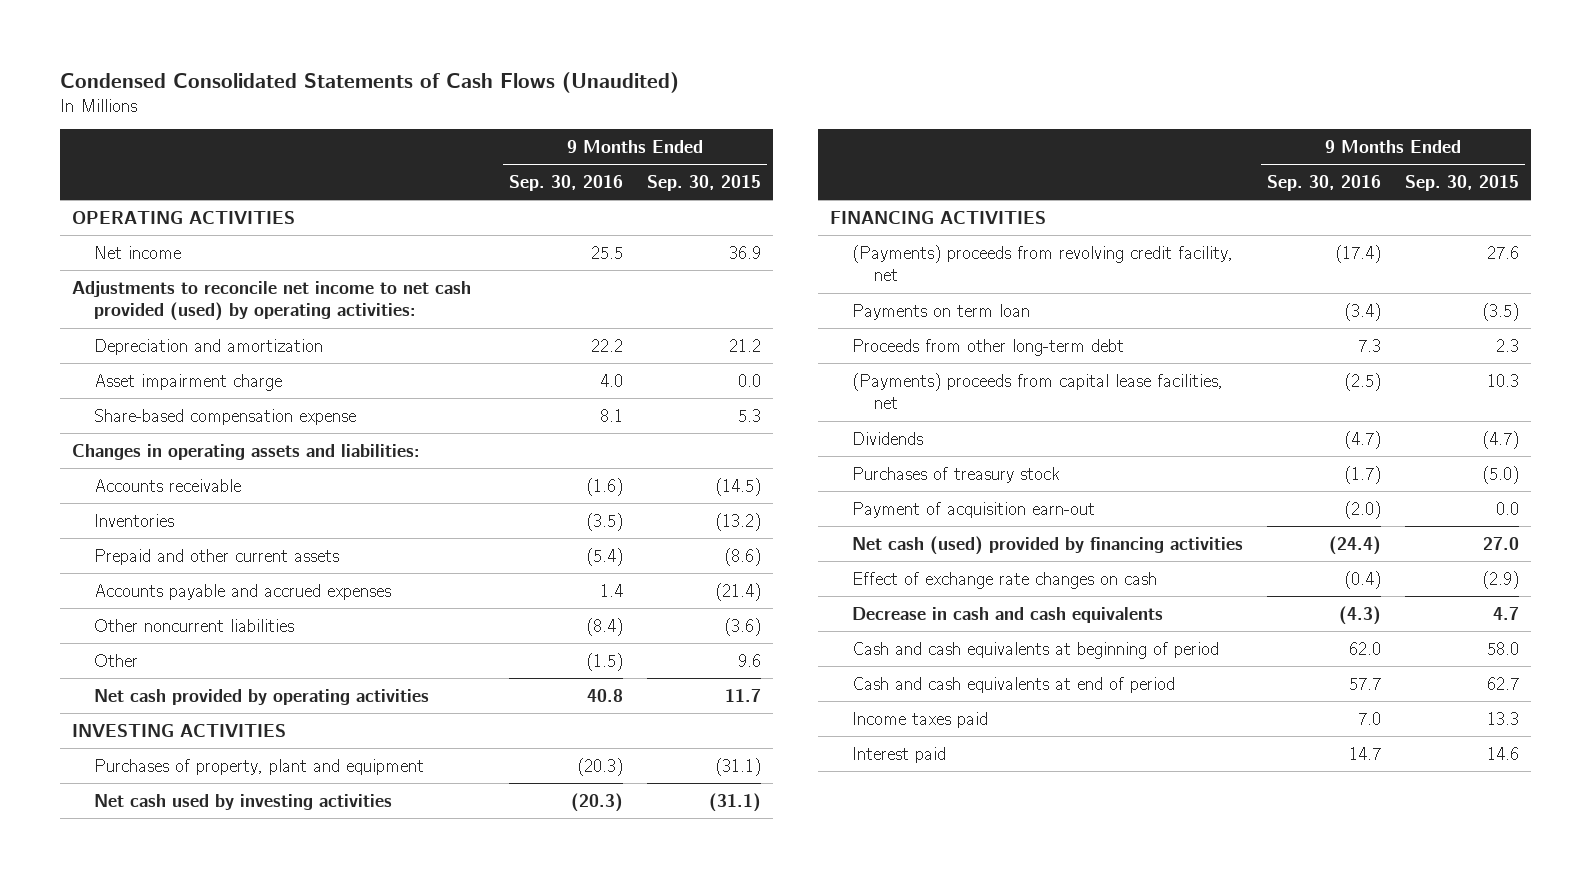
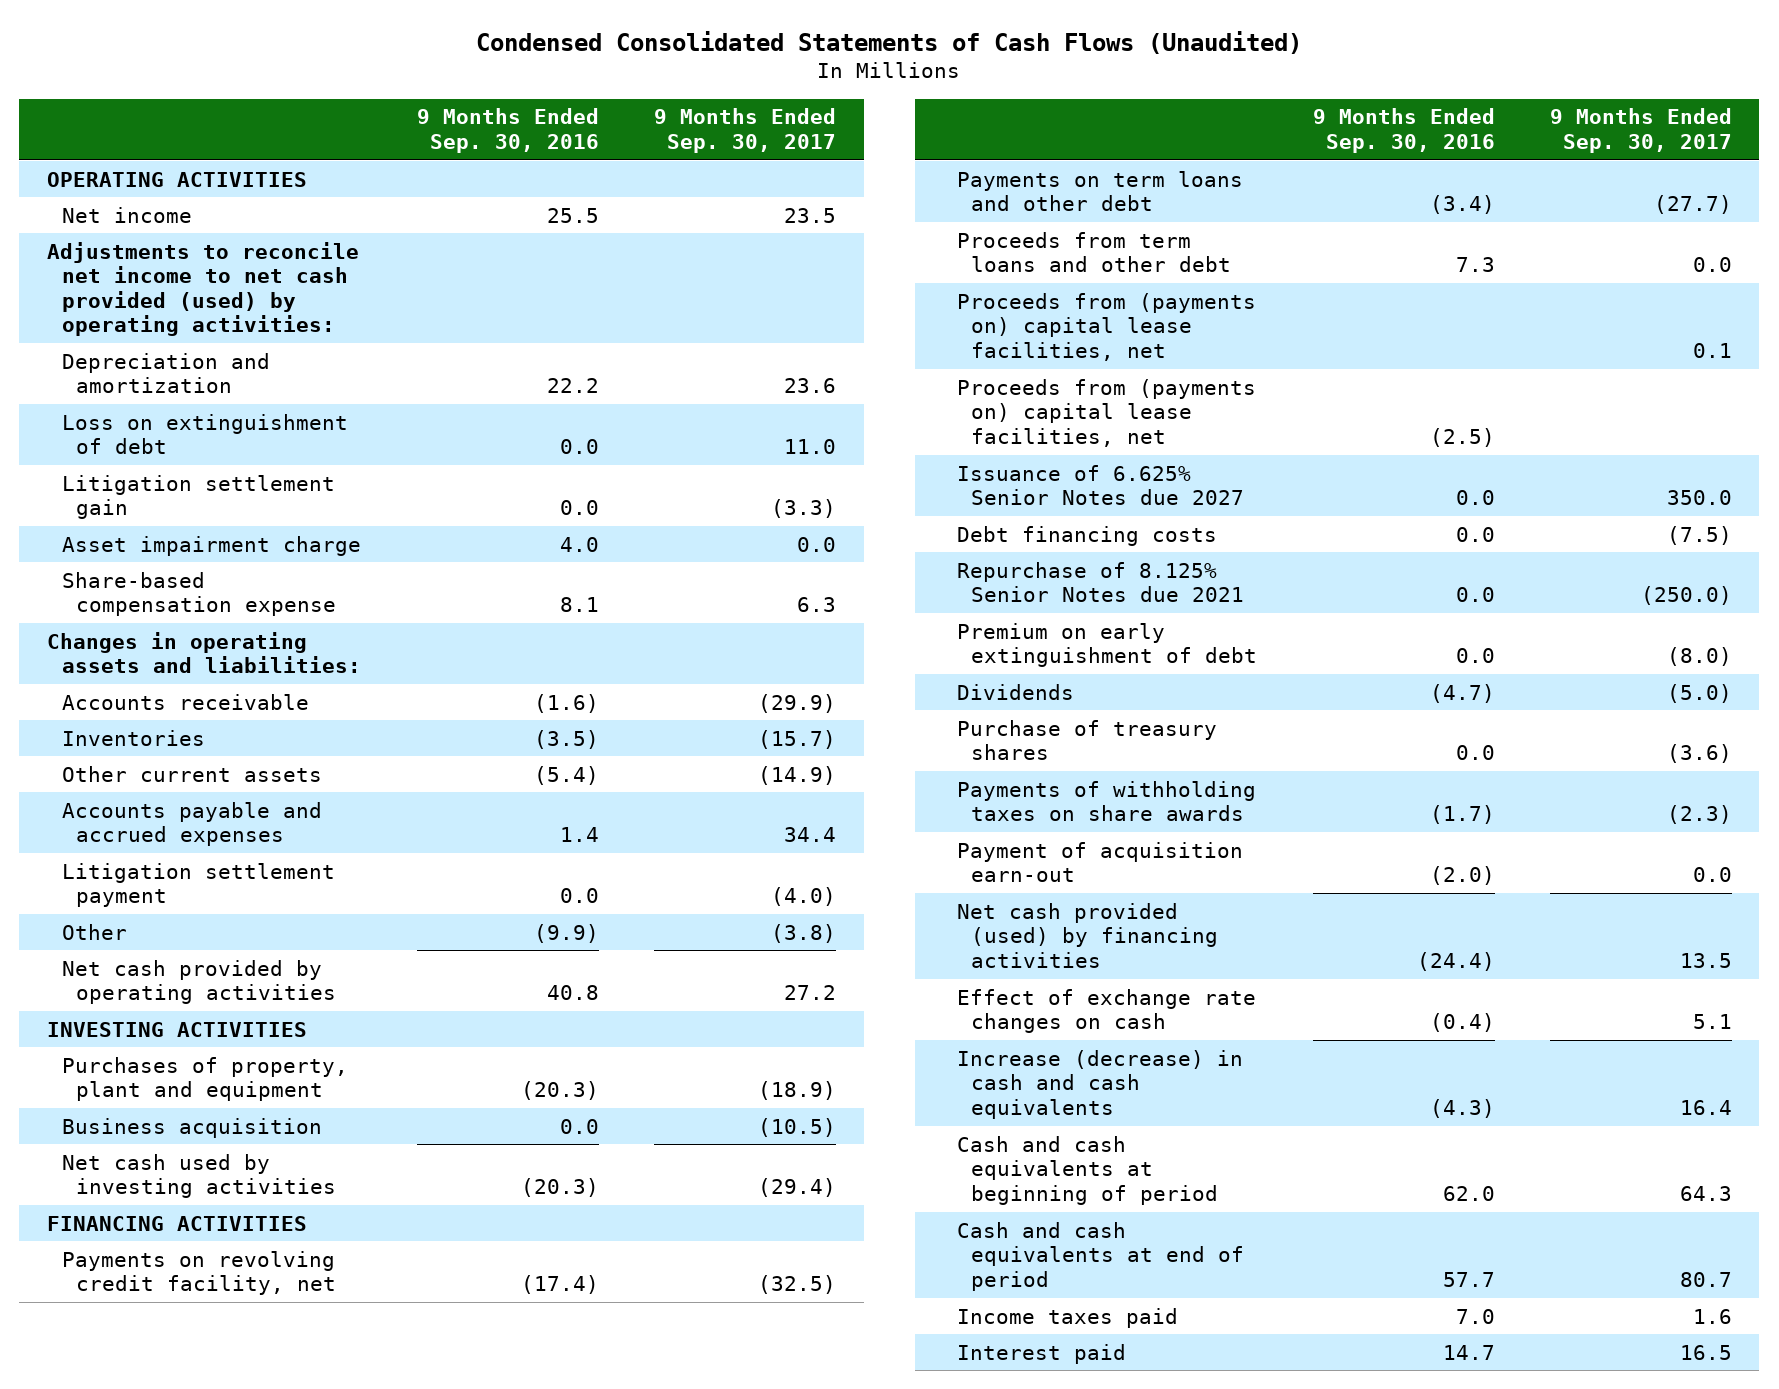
[647,174,762,191] Sep. 30, 2015 -> none
none -> [654,108,837,153] 9 Months Ended Sep. 30, 2017
none -> [61,413,348,455] Loss on extinguishment of debt
none -> [61,474,335,520] Litigation settlement gain
[94,548,340,565] Prepaid and other current assets -> [61,765,322,782] Other current assets
[94,618,295,632] Other noncurrent liabilities -> none
none -> [61,862,335,908] Litigation settlement payment
[586,652,624,671] (1.5) -> [534,923,600,943] (9.9)
none -> [61,1117,322,1138] Business acquisition
[851,244,1233,282] (Payments) proceeds from revolving credit facility, net -> [61,1250,337,1296] Payments on revolving credit facility, net
[851,303,1030,320] Payments on term loan -> [956,170,1243,212] Payments on term loans and other debt
[851,338,1124,356] Proceeds from other long-term debt -> [956,231,1232,273] Proceeds from term loans and other debt
none -> [956,292,1256,361] Proceeds from (payments on) capital lease facilities, net
[851,372,1223,410] (Payments) proceeds from capital lease facilities, net -> [956,378,1256,447] Proceeds from (payments on) capital lease facilities, net
none -> [956,464,1245,506] Issuance of 6.625% Senior Notes due 2027
none -> [956,525,1217,546] Debt financing costs
none -> [956,561,1245,603] Repurchase of 8.125% Senior Notes due 2021
none -> [956,622,1258,668] Premium on early extinguishment of debt
[851,466,1060,483] Purchases of treasury stock -> [956,719,1217,761] Purchase of treasury shares
[1343,465,1381,484] (1.7) -> [1455,745,1495,761] 0.0
none -> [956,780,1256,822] Payments of withholding taxes on share awards
[851,535,1243,555] Net cash (used) provided by financing activities -> [956,902,1219,968] Net cash provided (used) by financing activities
[851,606,1163,623] Decrease in cash and cash equivalents -> [956,1049,1243,1119] Increase (decrease) in cash and cash equivalents

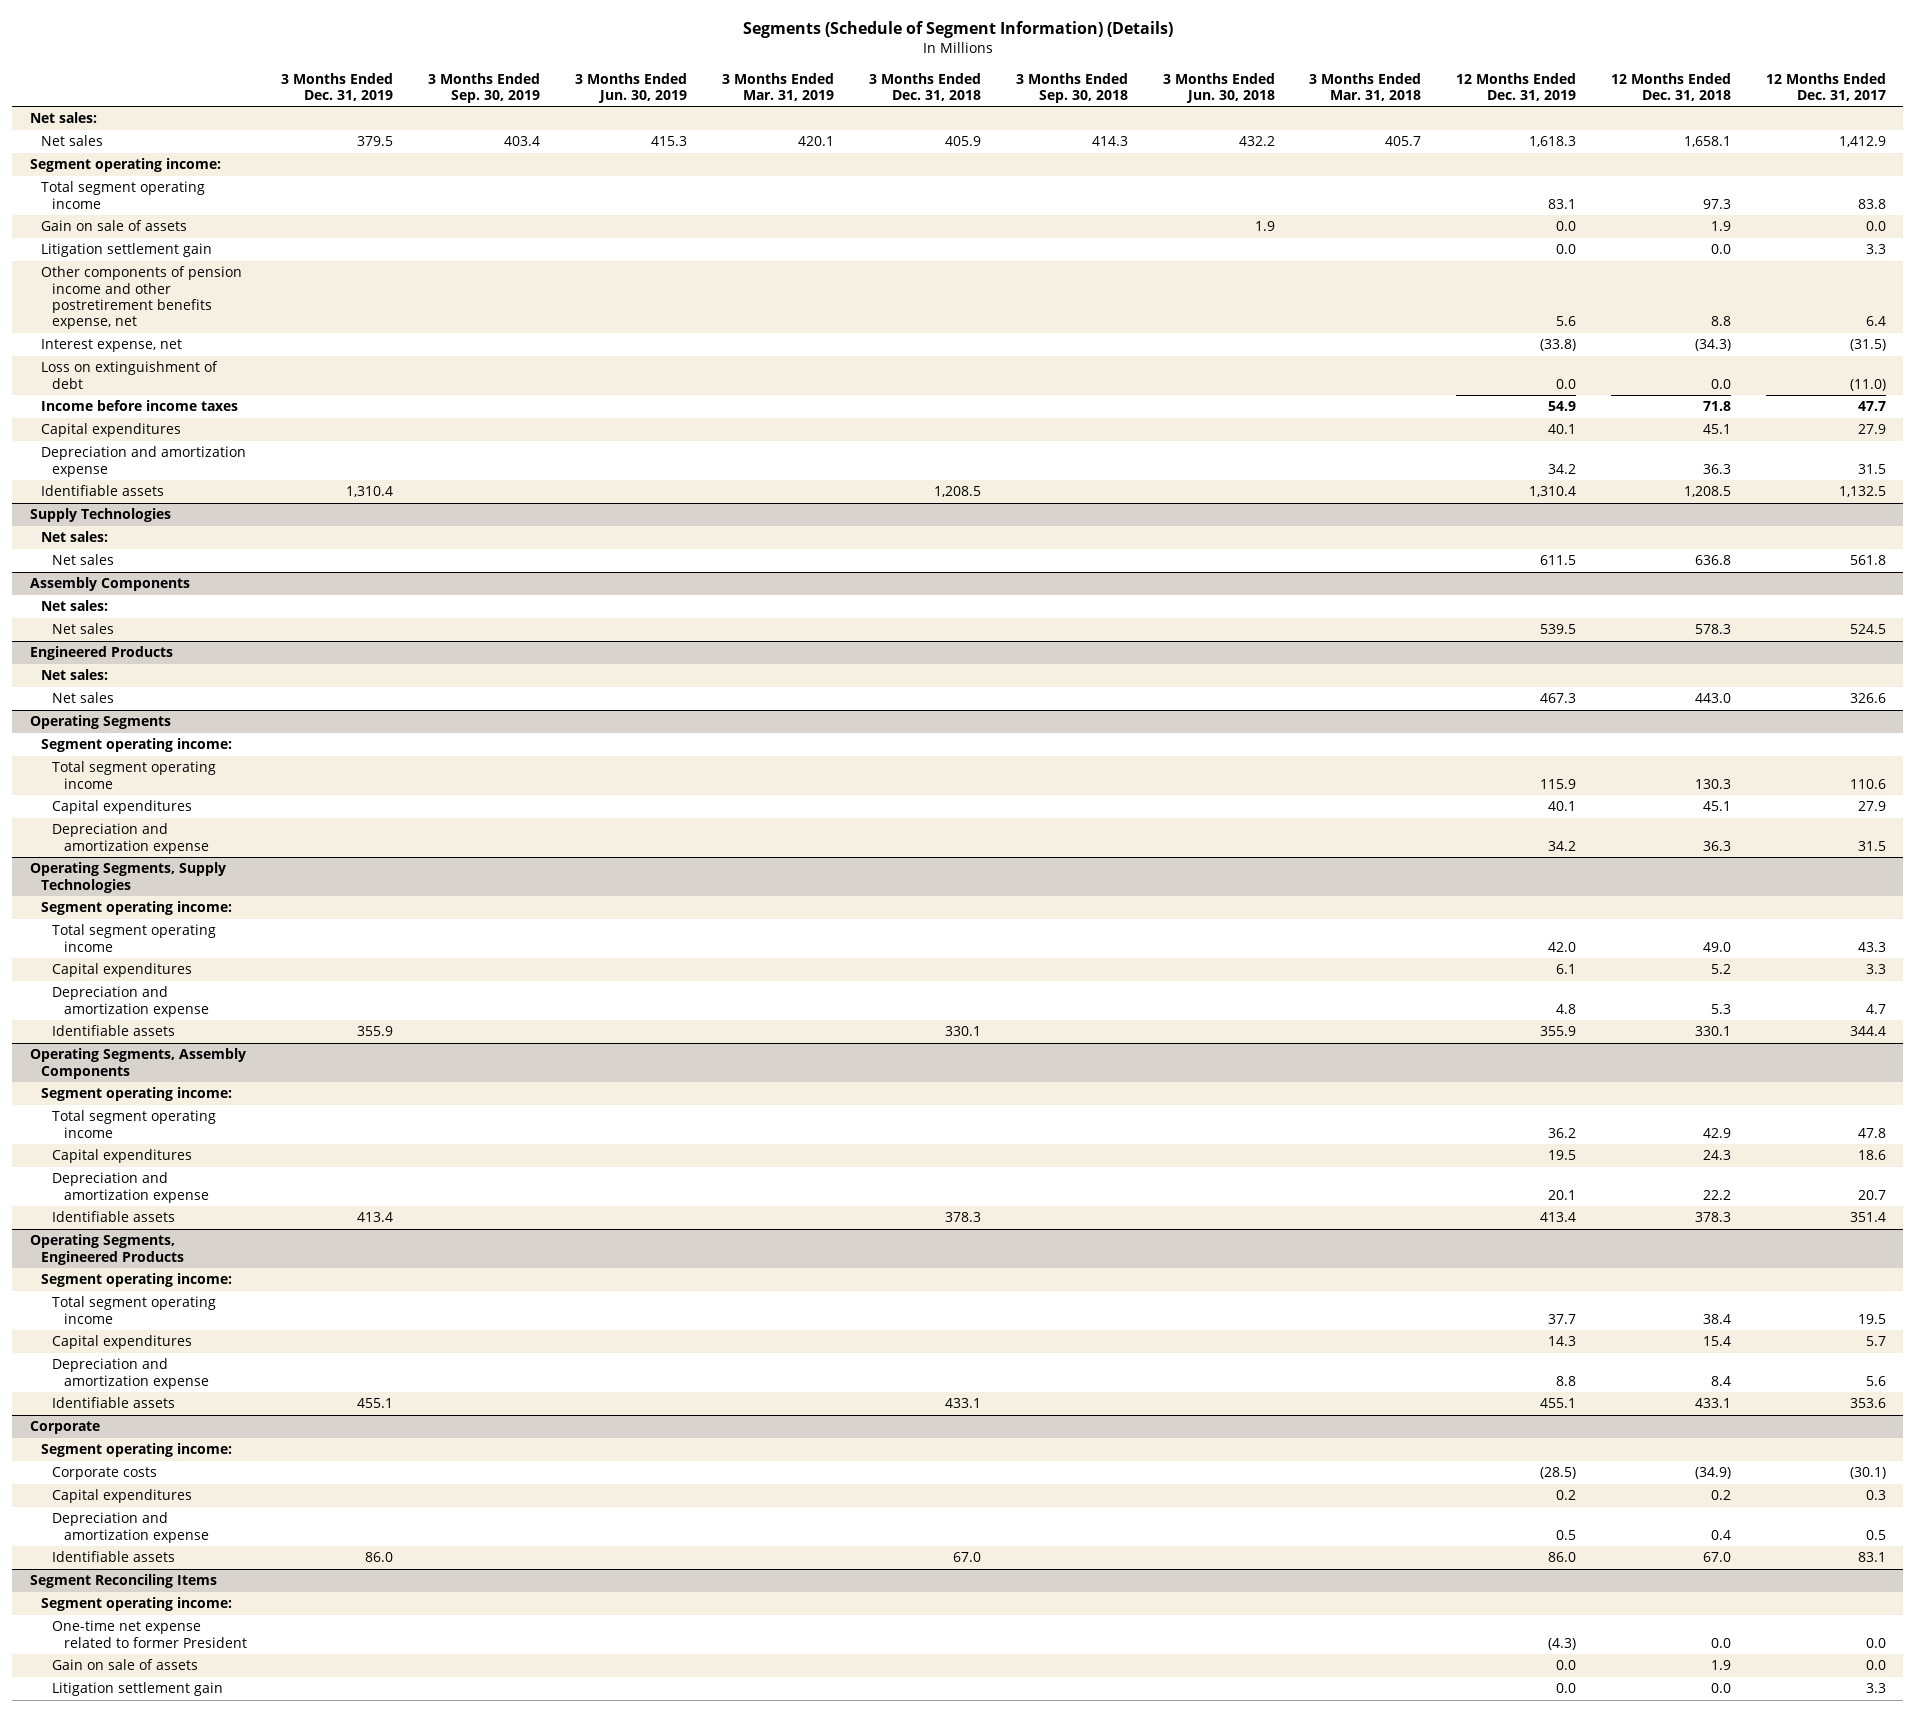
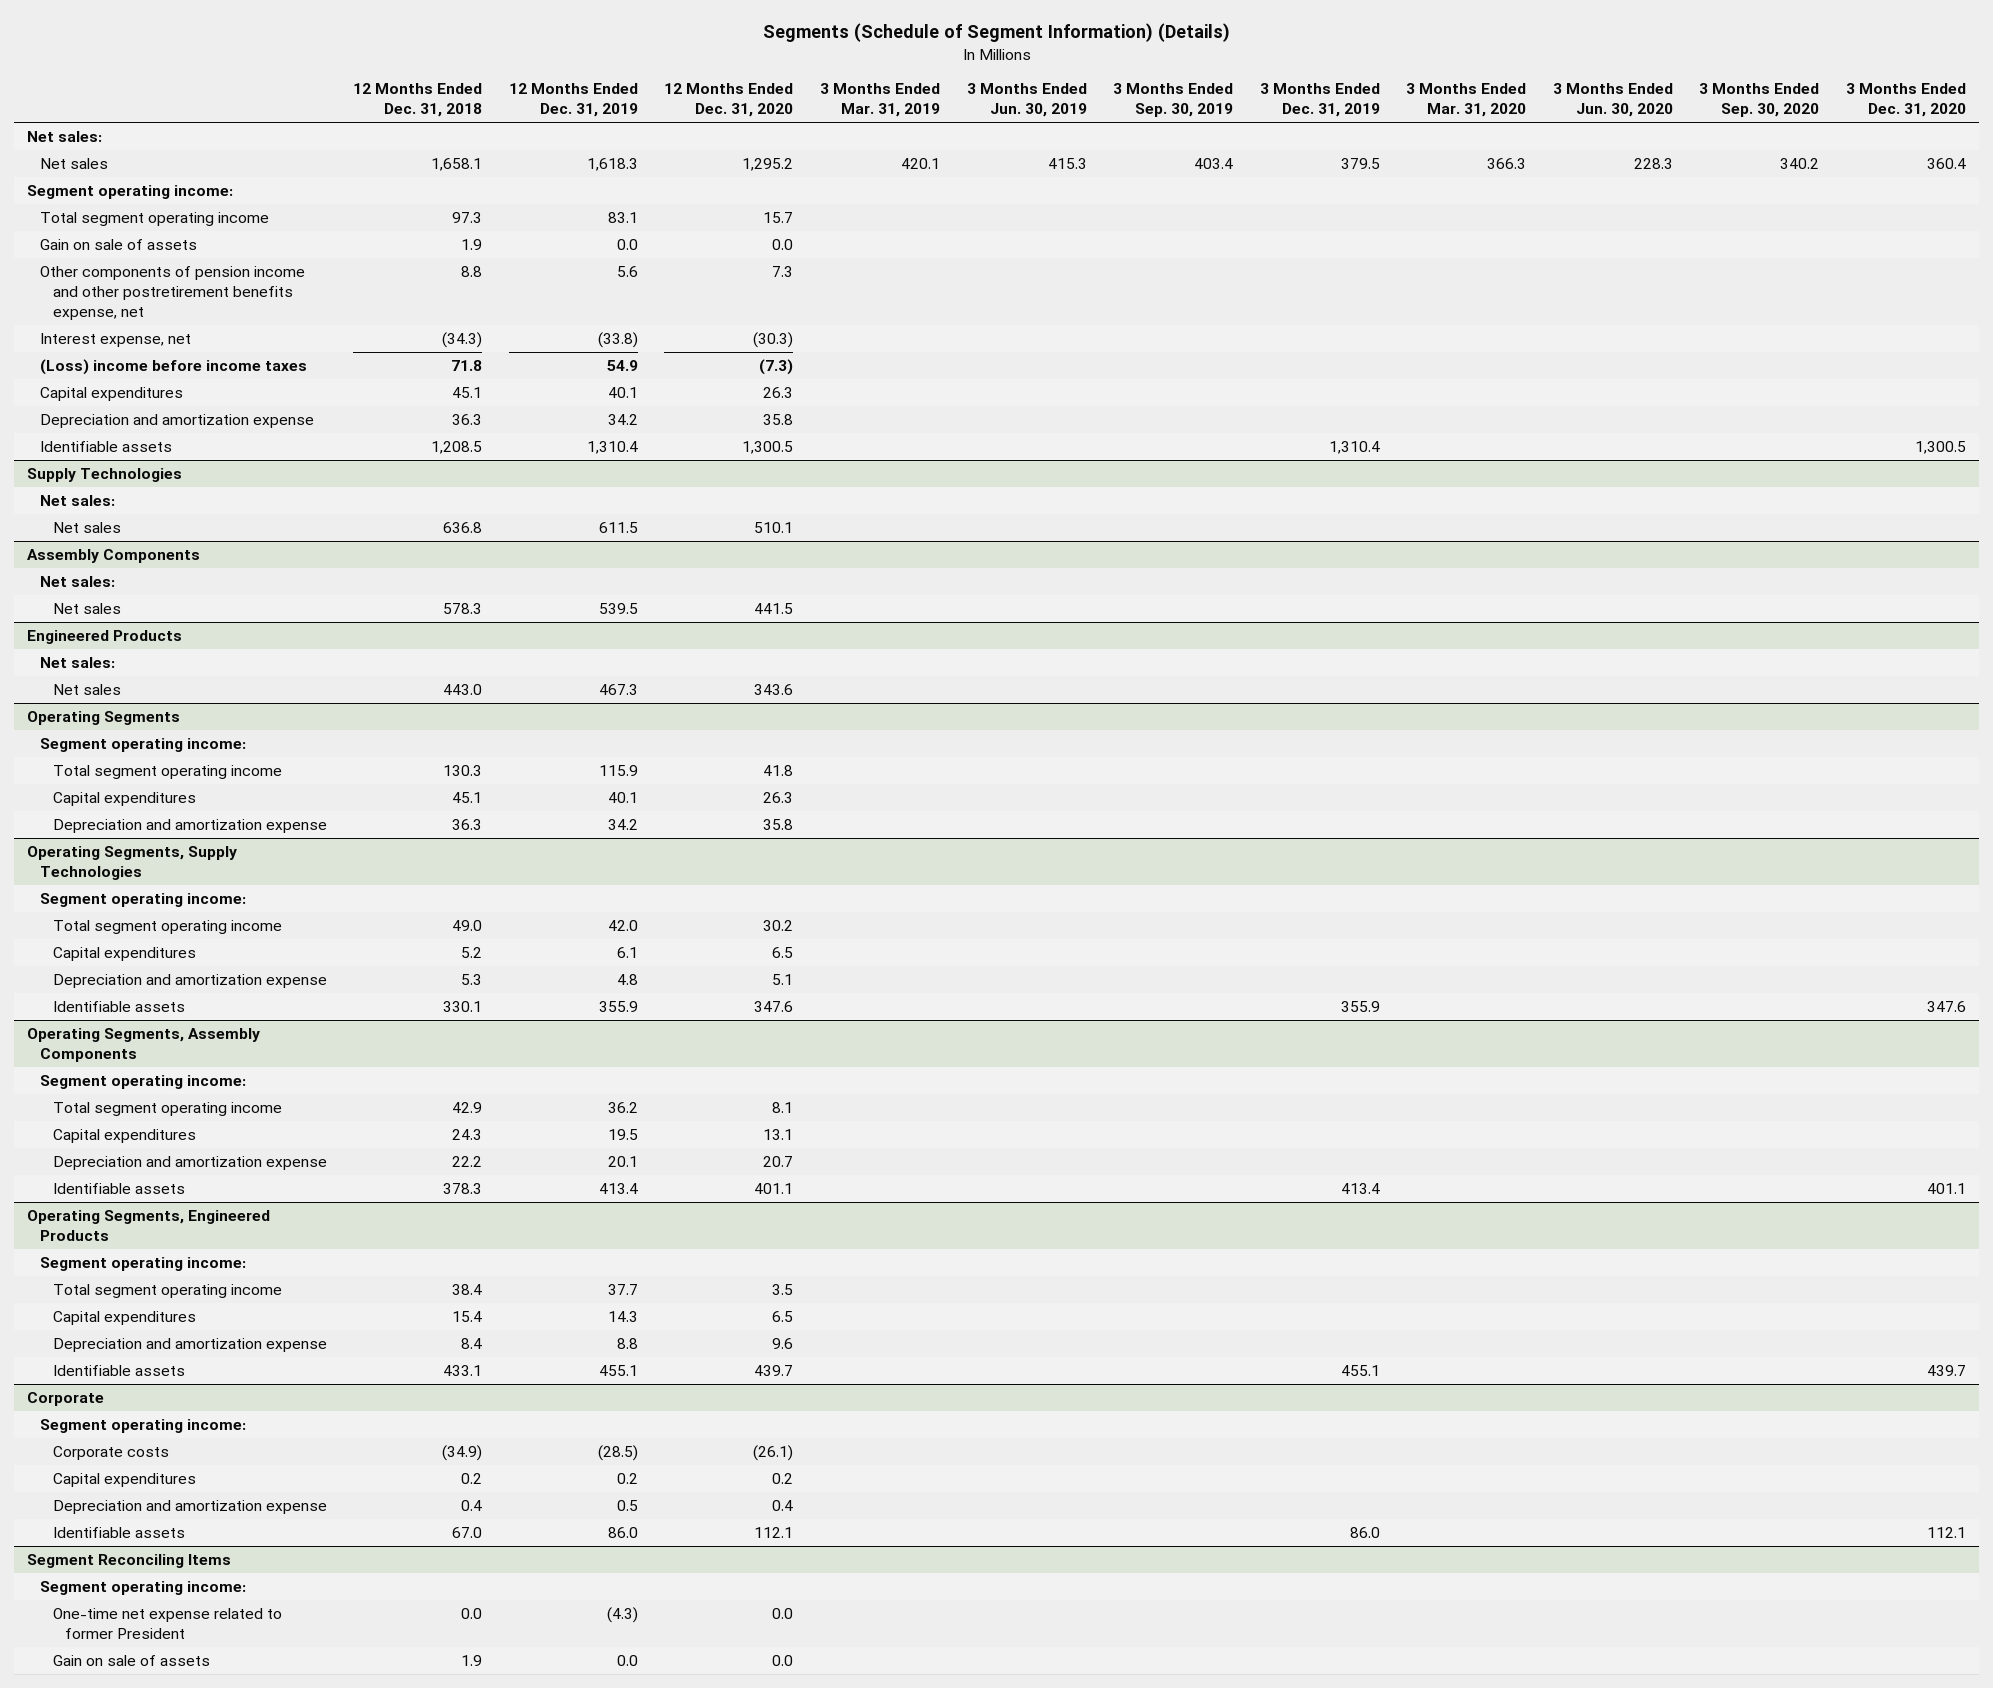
[868,72,981,101] 3 Months Ended Dec. 31, 2018 -> none
[1015,72,1128,103] 3 Months Ended Sep. 30, 2018 -> none
[1162,72,1275,103] 3 Months Ended Jun. 30, 2018 -> none
[1309,72,1422,101] 3 Months Ended Mar. 31, 2018 -> none
[1765,72,1886,101] 12 Months Ended Dec. 31, 2017 -> none
none -> [664,83,794,118] 12 Months Ended Dec. 31, 2020
none -> [1406,83,1527,118] 3 Months Ended Mar. 31, 2020
none -> [1552,83,1673,118] 3 Months Ended Jun. 30, 2020
none -> [1699,83,1820,118] 3 Months Ended Sep. 30, 2020
none -> [1845,83,1966,118] 3 Months Ended Dec. 31, 2020
[41,243,213,258] Litigation settlement gain -> none
[41,361,219,389] Loss on extinguishment of debt -> none
[41,400,239,412] Income before income taxes -> [40,359,308,376] (Loss) income before income taxes
[52,1682,224,1697] Litigation settlement gain -> none

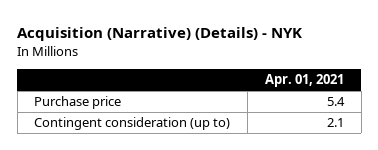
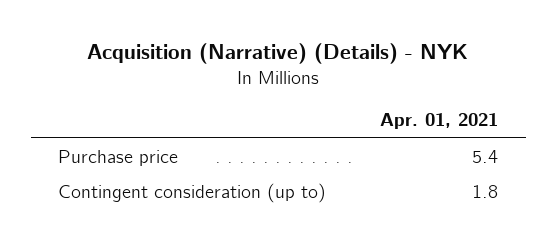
[326,118,344,128] 2.1 -> [472,184,499,198] 1.8

